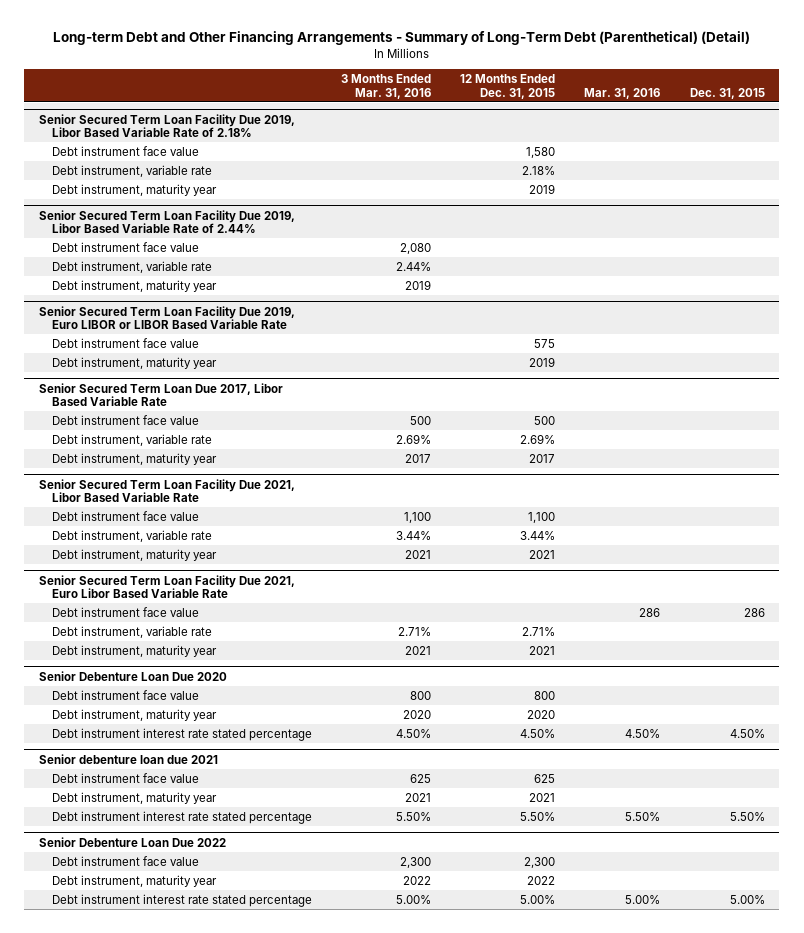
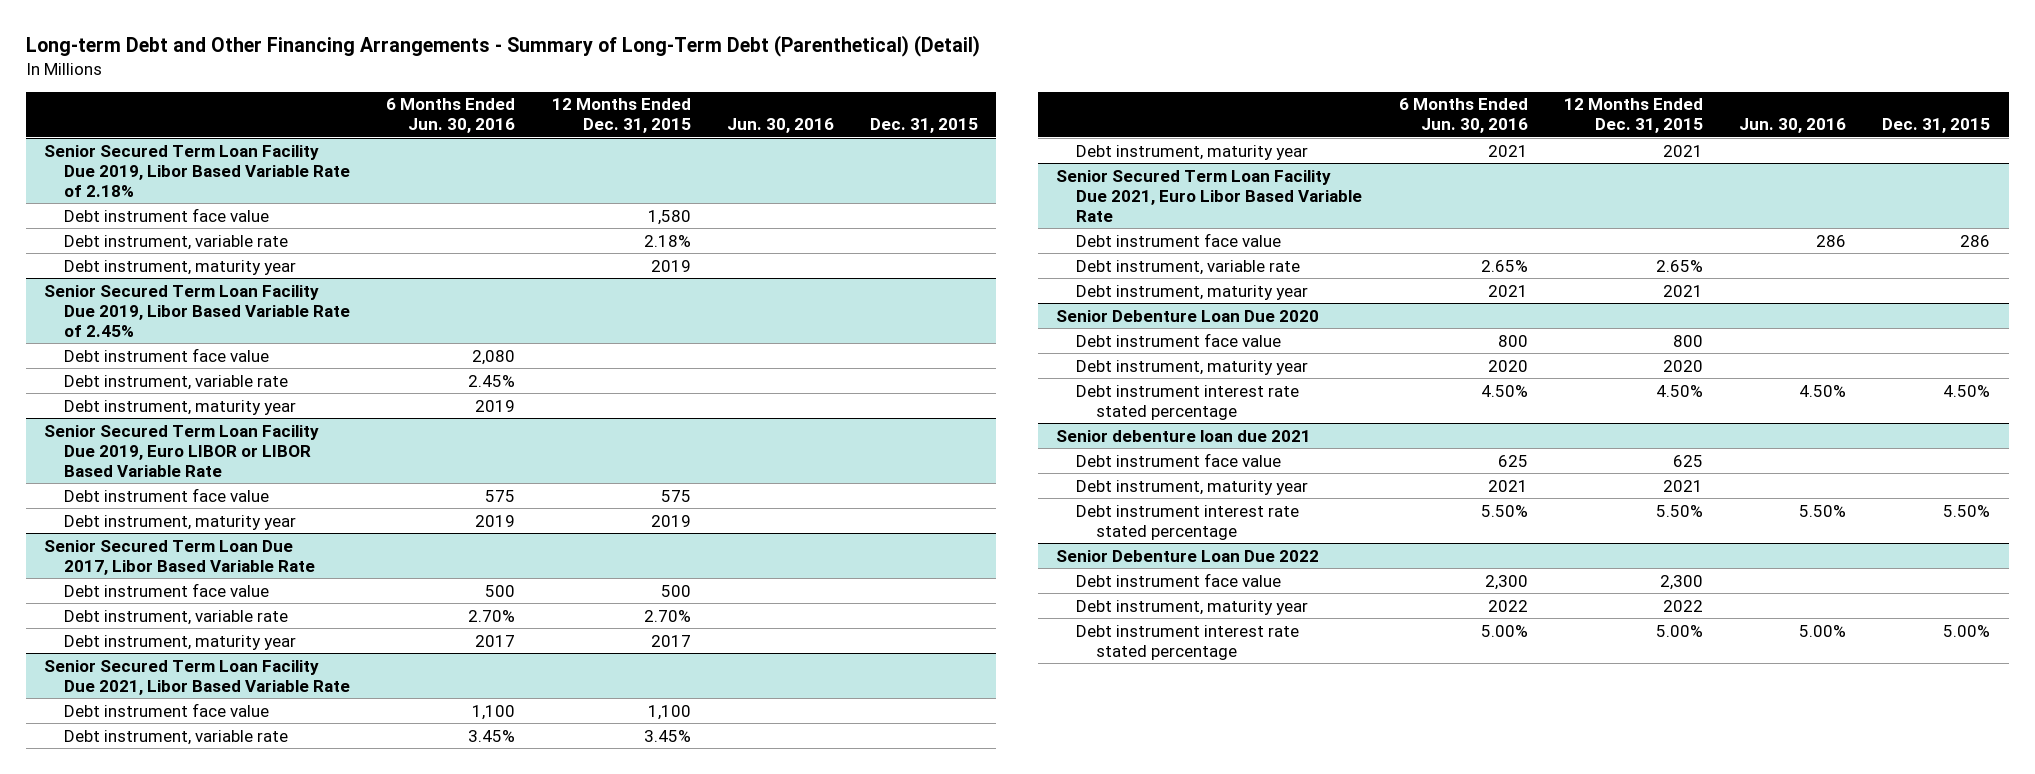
[341,74,432,99] 3 Months Ended Mar. 31, 2016 -> none
[584,87,661,99] Mar. 31, 2016 -> none
none -> [386,98,516,134] 6 Months Ended Jun. 30, 2016
none -> [726,118,834,134] Jun. 30, 2016
[39,209,296,234] Senior Secured Term Loan Facility Due 2019, Libor Based Variable Rate of 2.44% -> [44,284,351,337] Senior Secured Term Loan Facility Due 2019, Libor Based Variable Rate of 2.45%
[520,433,556,444] 2.69% -> [643,609,691,622] 2.70%
[520,530,556,540] 3.44% -> [643,729,691,742] 3.45%
[522,626,556,636] 2.71% -> [1655,259,1703,272] 2.65%

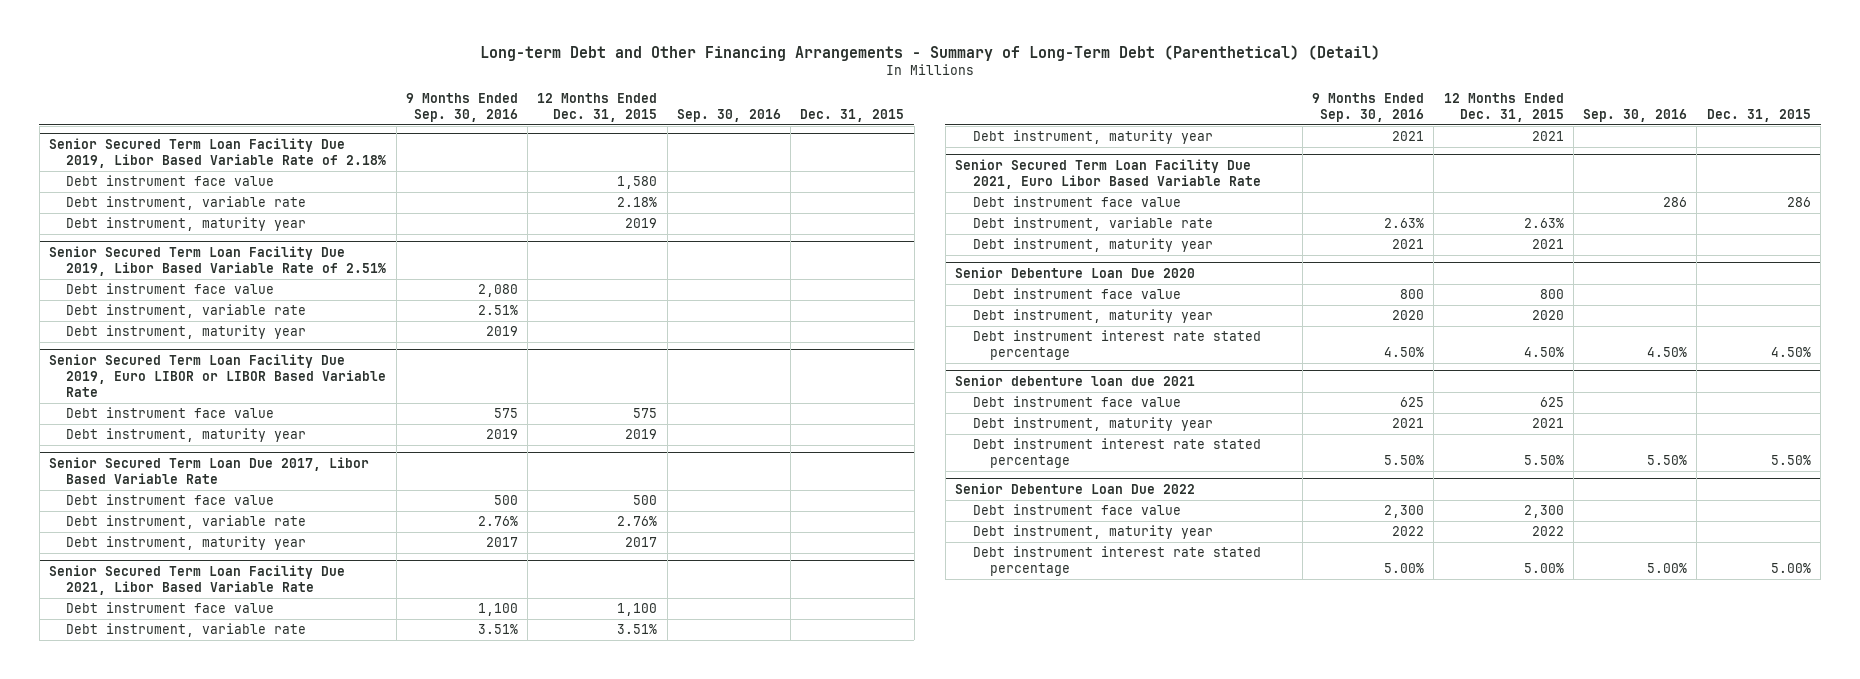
[386,98,516,134] 6 Months Ended Jun. 30, 2016 -> none
[726,118,834,134] Jun. 30, 2016 -> none
none -> [405,92,518,122] 9 Months Ended Sep. 30, 2016
none -> [676,108,781,122] Sep. 30, 2016
[44,284,351,337] Senior Secured Term Loan Facility Due 2019, Libor Based Variable Rate of 2.45% -> [48,246,387,276] Senior Secured Term Loan Facility Due 2019, Libor Based Variable Rate of 2.51%
[643,609,691,622] 2.70% -> [617,516,658,527] 2.76%
[643,729,691,742] 3.45% -> [617,624,658,635] 3.51%
[1655,259,1703,272] 2.65% -> [1523,218,1564,229] 2.63%

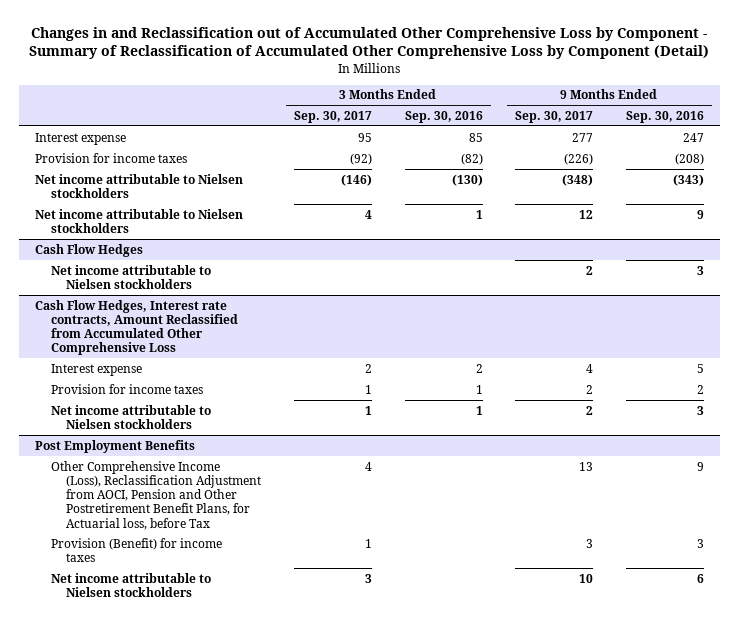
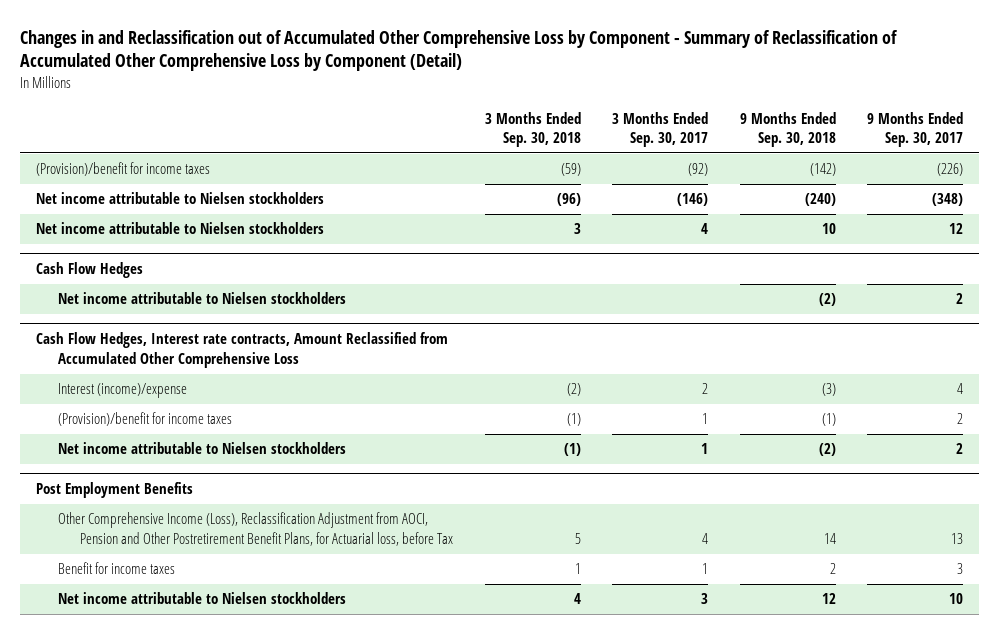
[404,110,483,123] Sep. 30, 2016 -> none
[625,110,704,123] Sep. 30, 2016 -> none
none -> [484,111,581,148] 3 Months Ended Sep. 30, 2018
none -> [739,111,836,148] 9 Months Ended Sep. 30, 2018
[35,132,127,145] Interest expense -> none
[35,152,188,163] Provision for income taxes -> [35,162,210,177] (Provision)/benefit for income taxes
[50,363,142,376] Interest expense -> [58,383,188,399] Interest (income)/expense
[50,383,203,394] Provision for income taxes -> [58,412,233,427] (Provision)/benefit for income taxes
[50,537,222,562] Provision (Benefit) for income taxes -> [58,562,176,575] Benefit for income taxes

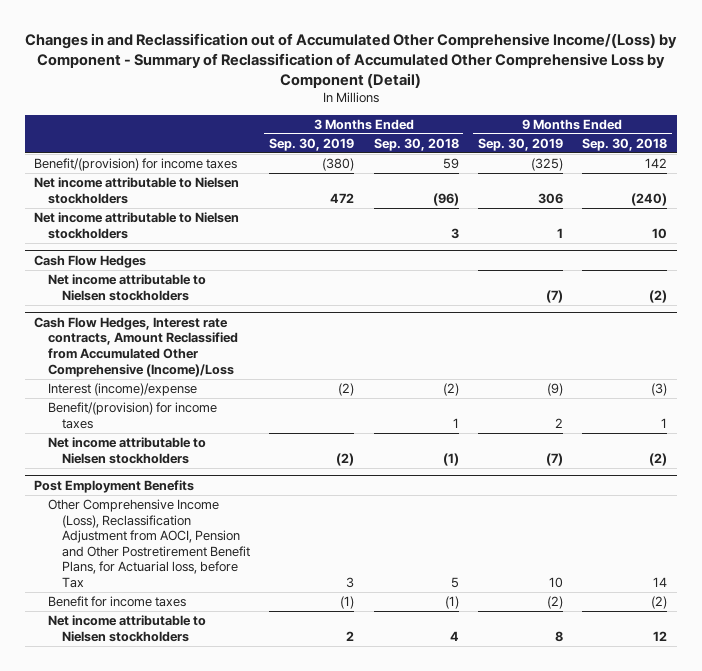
[20,29,899,72] Changes in and Reclassification out of Accumulated Other Comprehensive Loss by Component - Summary of Reclassification of Accumulated Other Comprehensive Loss by Component (Detail) -> [24,32,677,88] Changes in and Reclassification out of Accumulated Other Comprehensive Income/(Loss) by Component - Summary of Reclassification of Accumulated Other Comprehensive Loss by Component (Detail)
[612,111,709,148] 3 Months Ended Sep. 30, 2017 -> none
[867,111,964,148] 9 Months Ended Sep. 30, 2017 -> none
none -> [269,137,355,151] Sep. 30, 2019
none -> [477,137,563,151] Sep. 30, 2019
[35,162,210,177] (Provision)/benefit for income taxes -> [34,158,238,172] Benefit/(provision) for income taxes
[560,163,581,177] (59) -> [442,158,459,170] 59
[809,163,836,177] (142) -> [645,158,668,169] 142
[35,332,448,368] Cash Flow Hedges, Interest rate contracts, Amount Reclassified from Accumulated Other Comprehensive Loss -> [34,316,239,377] Cash Flow Hedges, Interest rate contracts, Amount Reclassified from Accumulated Other Comprehensive (Income)/Loss
[58,412,233,427] (Provision)/benefit for income taxes -> [48,402,218,429] Benefit/(provision) for income taxes
[566,413,581,427] (1) -> [452,417,459,428] 1
[821,413,836,427] (1) -> [661,417,668,428] 1
[574,563,581,575] 1 -> [444,596,459,610] (1)
[829,563,836,575] 2 -> [651,596,668,610] (2)

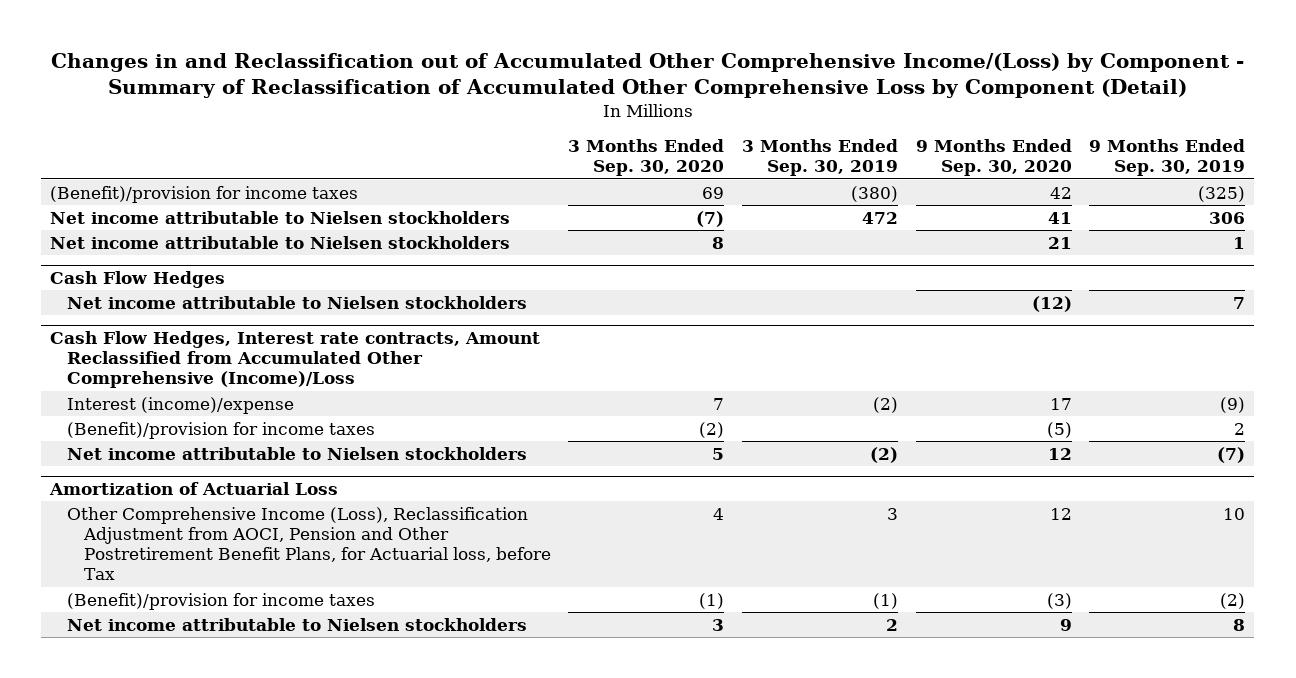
[373,137,459,151] Sep. 30, 2018 -> none
[582,137,668,151] Sep. 30, 2018 -> none
none -> [568,139,725,177] 3 Months Ended Sep. 30, 2020
none -> [915,139,1072,177] 9 Months Ended Sep. 30, 2020
[34,158,238,172] Benefit/(provision) for income taxes -> [50,185,359,203] (Benefit)/provision for income taxes
[545,289,563,303] (7) -> [1233,296,1246,309] 7
[48,402,218,429] Benefit/(provision) for income taxes -> [66,421,375,439] (Benefit)/provision for income taxes
[34,479,195,493] Post Employment Benefits -> none
none -> [49,481,339,495] Amortization of Actuarial Loss
[48,596,187,608] Benefit for income taxes -> [66,592,375,610] (Benefit)/provision for income taxes

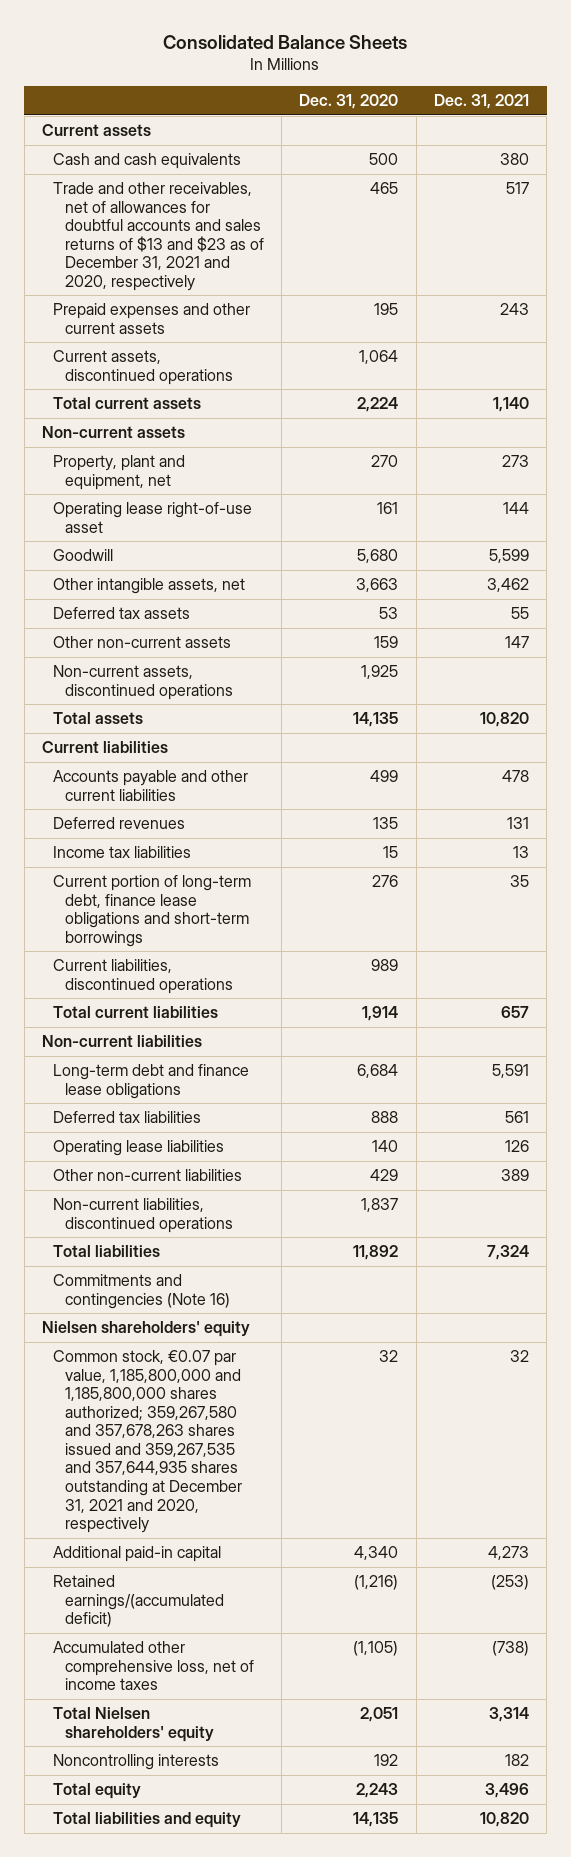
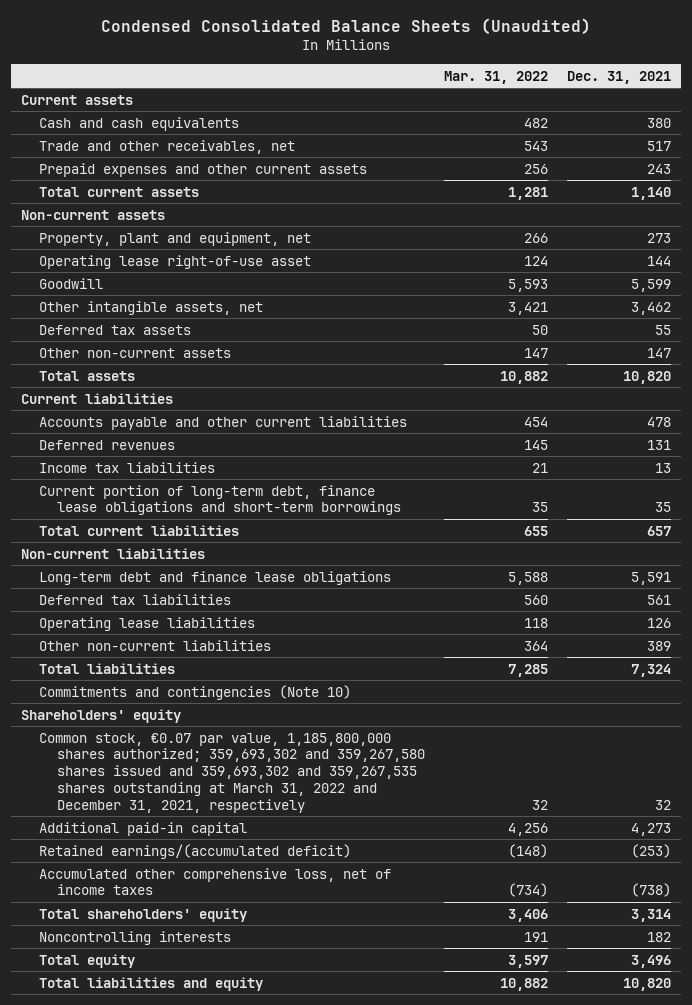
[163,34,408,49] Consolidated Balance Sheets -> [101,18,592,35] Condensed Consolidated Balance Sheets (Unaudited)
[299,94,399,110] Dec. 31, 2020 -> none
none -> [444,70,549,84] Mar. 31, 2022
[53,182,264,291] Trade and other receivables, net of allowances for doubtful accounts and sales returns of $13 and $23 as of December 31, 2021 and 2020, respectively -> [39,139,296,154] Trade and other receivables, net
[53,350,233,385] Current assets, discontinued operations -> none
[53,665,233,700] Non-current assets, discontinued operations -> none
[53,959,233,994] Current liabilities, discontinued operations -> none
[53,1198,233,1233] Non-current liabilities, discontinued operations -> none
[53,1274,230,1309] Commitments and contingencies (Note 16) -> [39,684,352,700] Commitments and contingencies (Note 10)
[42,1321,251,1338] Nielsen shareholders' equity -> [20,708,181,723] Shareholders' equity
[53,1350,242,1534] Common stock, €0.07 par value, 1,185,800,000 and 1,185,800,000 shares authorized; 359,267,580 and 357,678,263 shares issued and 359,267,535 and 357,644,935 shares outstanding at December 31, 2021 and 2020, respectively -> [39,732,426,813] Common stock, €0.07 par value, 1,185,800,000 shares authorized; 359,693,302 and 359,267,580 shares issued and 359,693,302 and 359,267,535 shares outstanding at March 31, 2022 and December 31, 2021, respectively
[53,1707,214,1742] Total Nielsen shareholders' equity -> [39,907,248,922] Total shareholders' equity

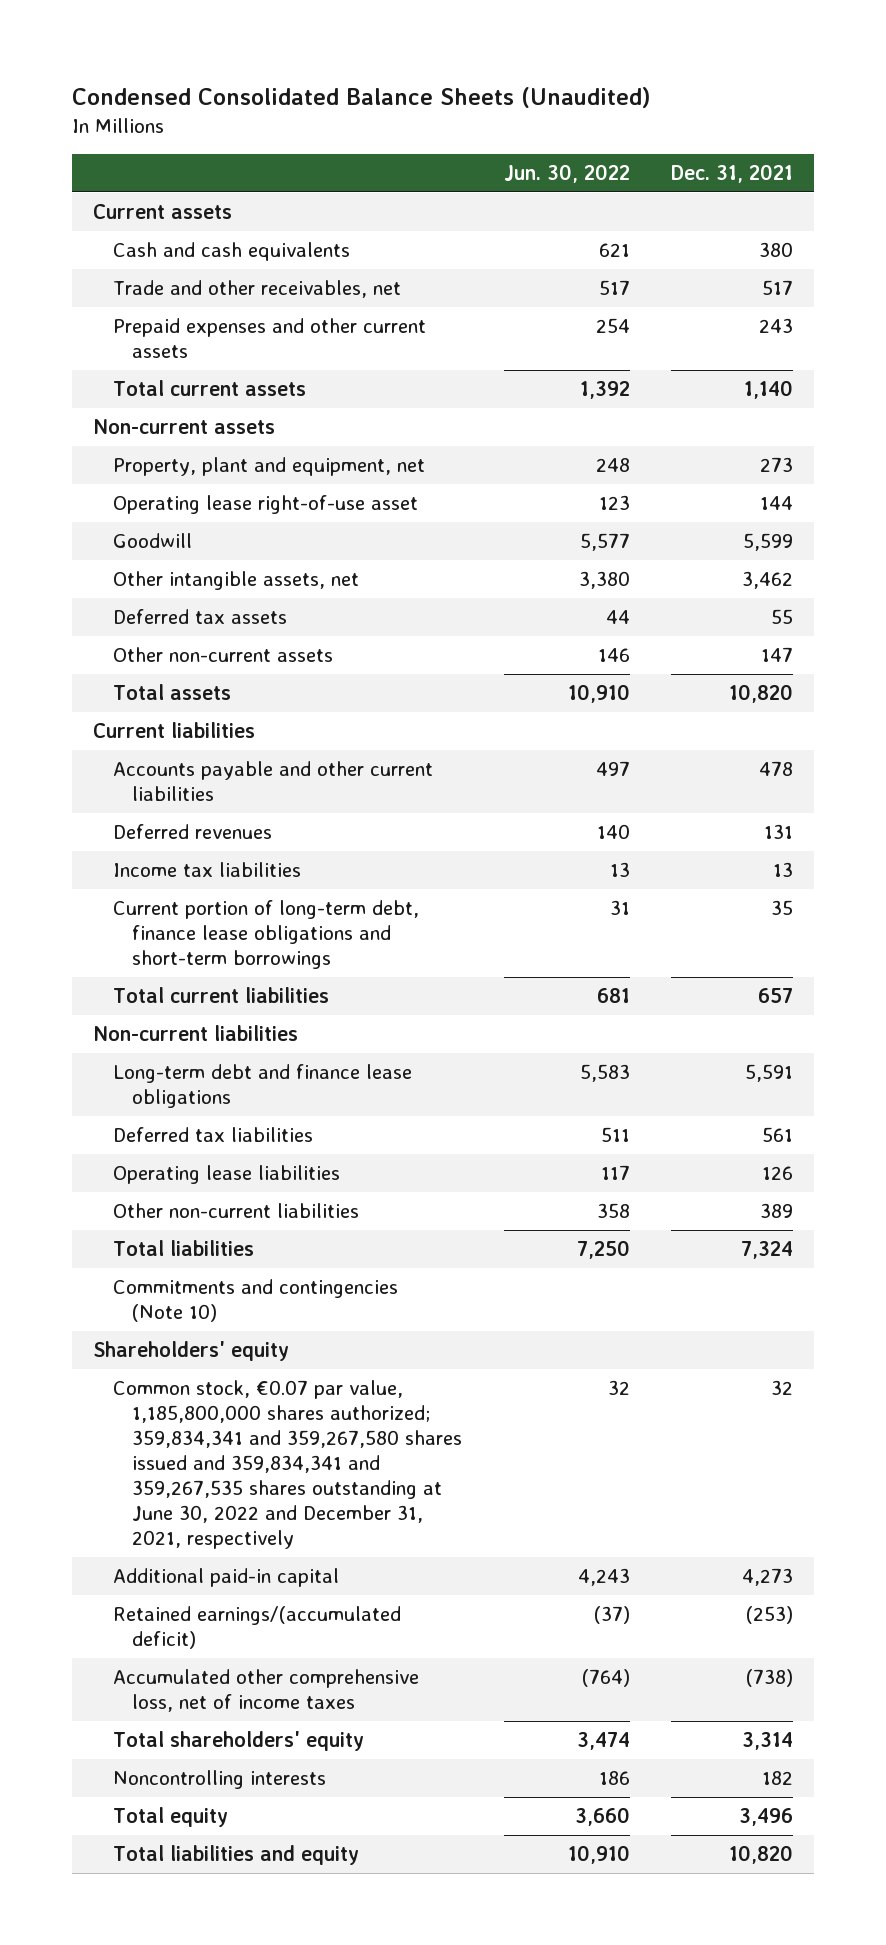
[444,70,549,84] Mar. 31, 2022 -> none
none -> [503,163,630,183] Jun. 30, 2022
[39,732,426,813] Common stock, €0.07 par value, 1,185,800,000 shares authorized; 359,693,302 and 359,267,580 shares issued and 359,693,302 and 359,267,535 shares outstanding at March 31, 2022 and December 31, 2021, respectively -> [112,1380,462,1549] Common stock, €0.07 par value, 1,185,800,000 shares authorized; 359,834,341 and 359,267,580 shares issued and 359,834,341 and 359,267,535 shares outstanding at June 30, 2022 and December 31, 2021, respectively

